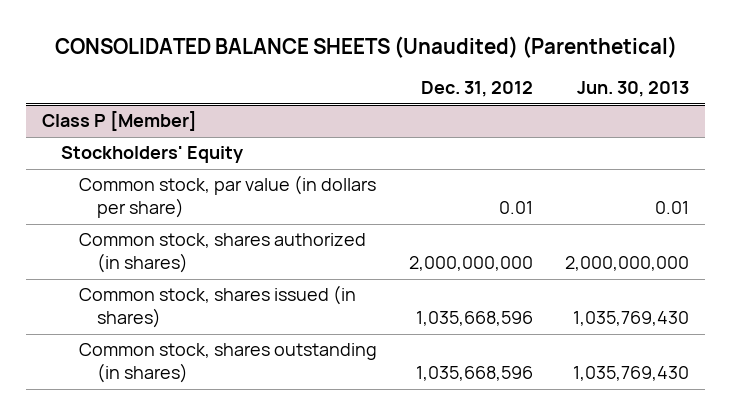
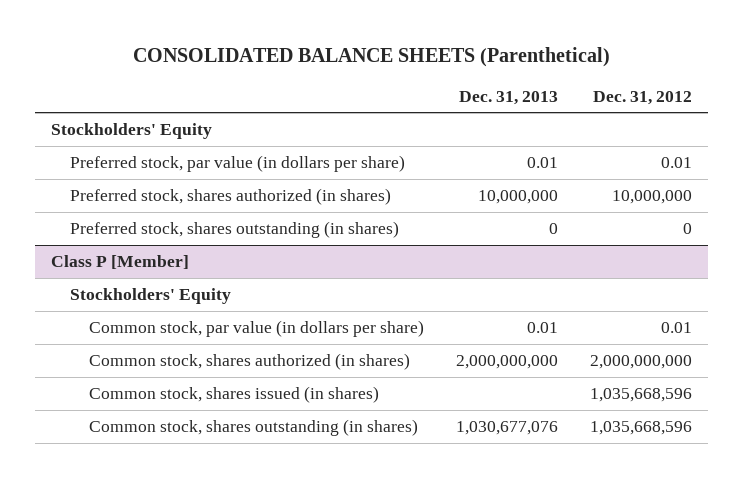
[54,36,677,59] CONSOLIDATED BALANCE SHEETS (Unaudited) (Parenthetical) -> [132,47,610,68] CONSOLIDATED BALANCE SHEETS (Parenthetical)
[576,81,689,98] Jun. 30, 2013 -> none
none -> [458,90,558,105] Dec. 31, 2013
none -> [51,122,213,139] Stockholders' Equity
none -> [70,154,406,172] Preferred stock, par value (in dollars per share)
none -> [70,187,392,205] Preferred stock, shares authorized (in shares)
none -> [70,220,400,238] Preferred stock, shares outstanding (in shares)

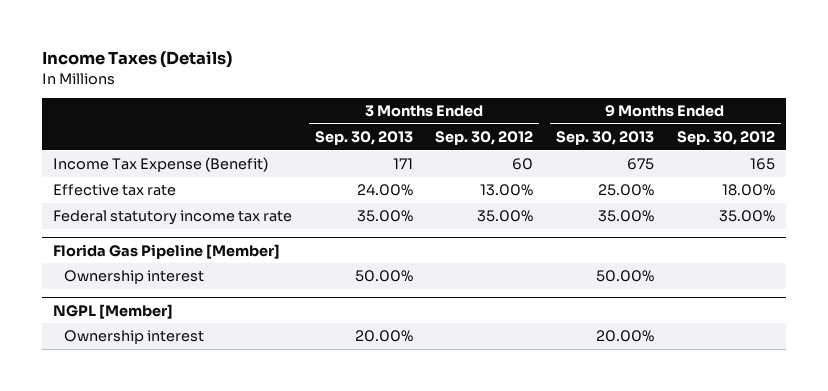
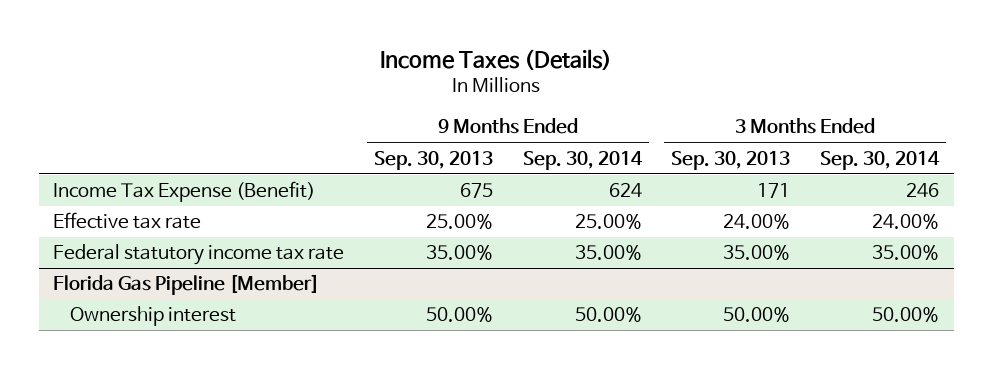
[435,130,534,145] Sep. 30, 2012 -> none
[676,130,775,145] Sep. 30, 2012 -> none
none -> [522,150,643,170] Sep. 30, 2014
none -> [819,150,940,170] Sep. 30, 2014
[53,303,174,319] NGPL [Member] -> none
[63,330,204,345] Ownership interest -> none

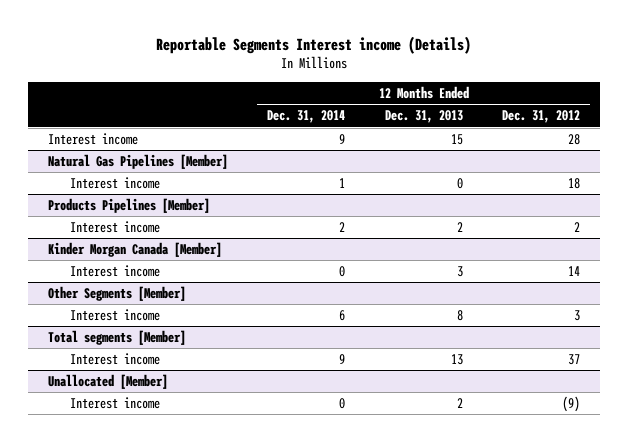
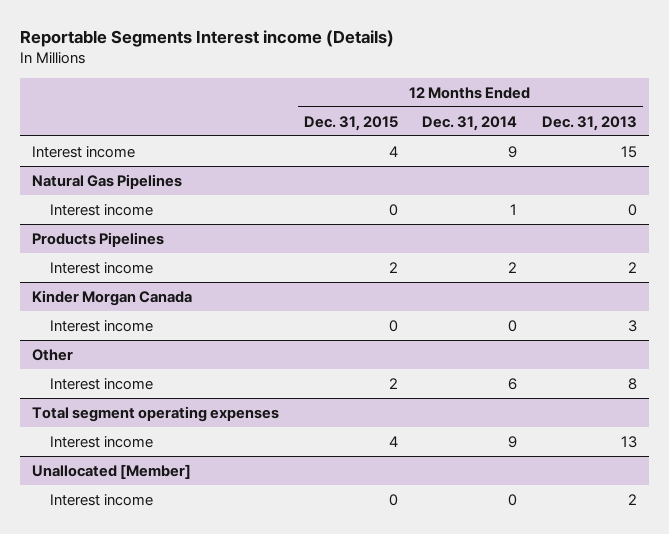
[502,110,581,124] Dec. 31, 2012 -> none
none -> [303,115,398,131] Dec. 31, 2015
[47,153,228,169] Natural Gas Pipelines [Member] -> [32,173,183,189] Natural Gas Pipelines
[47,197,210,213] Products Pipelines [Member] -> [32,231,165,247] Products Pipelines
[47,241,222,257] Kinder Morgan Canada [Member] -> [32,289,193,306] Kinder Morgan Canada
[47,285,186,301] Other Segments [Member] -> [32,348,74,361] Other
[47,329,186,345] Total segments [Member] -> [32,405,280,422] Total segment operating expenses

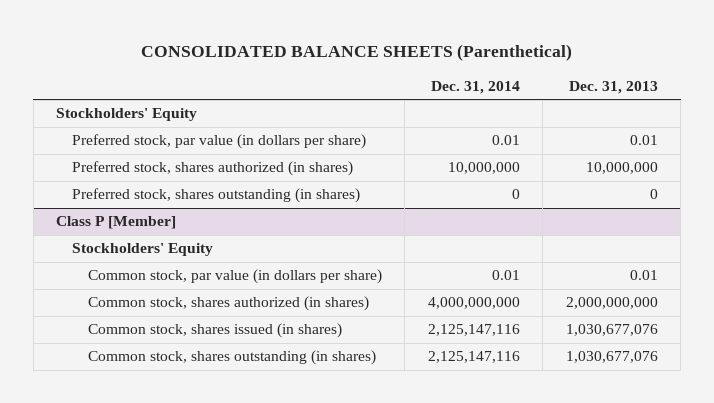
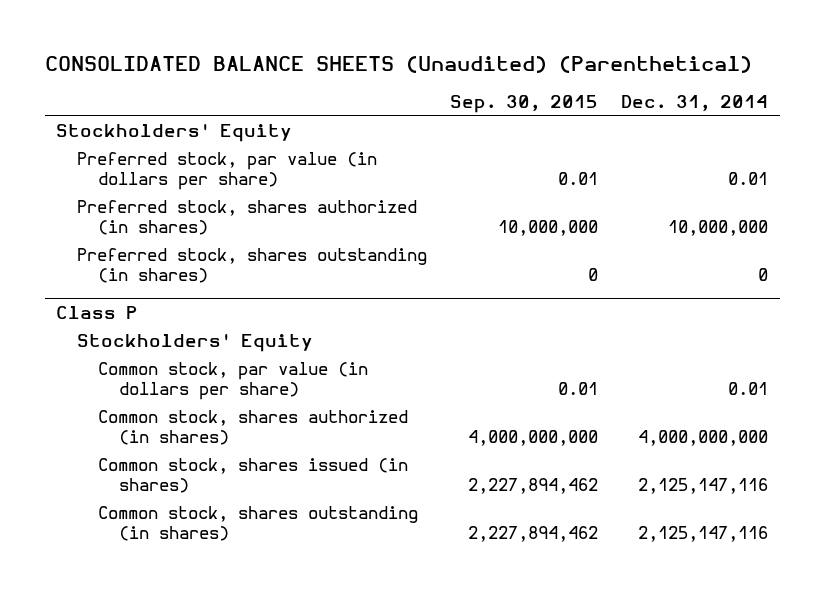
[140,43,572,61] CONSOLIDATED BALANCE SHEETS (Parenthetical) -> [44,56,752,74] CONSOLIDATED BALANCE SHEETS (Unaudited) (Parenthetical)
[568,80,658,94] Dec. 31, 2013 -> none
none -> [450,95,599,114] Sep. 30, 2015
[55,216,176,230] Class P [Member] -> [56,306,139,320] Class P

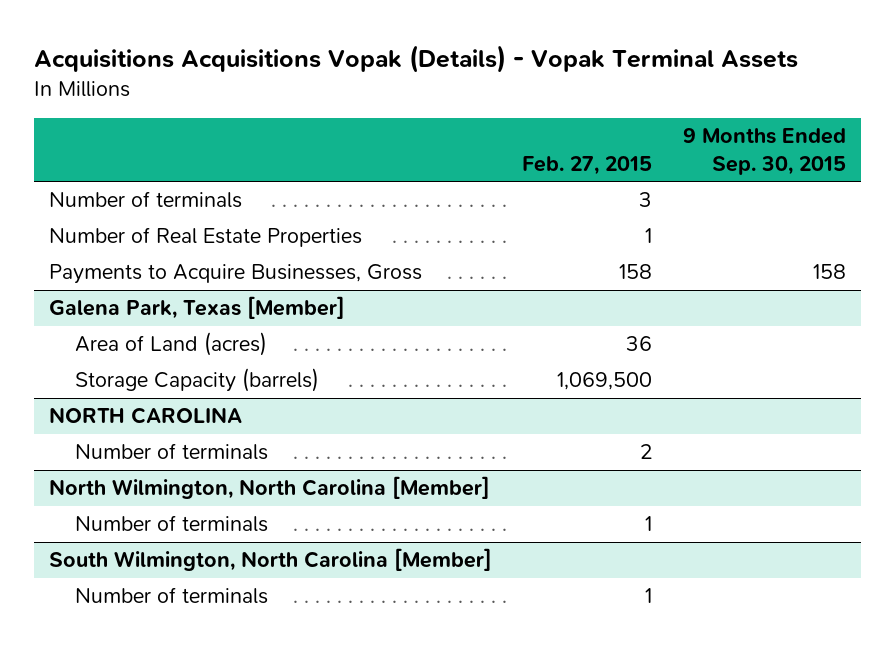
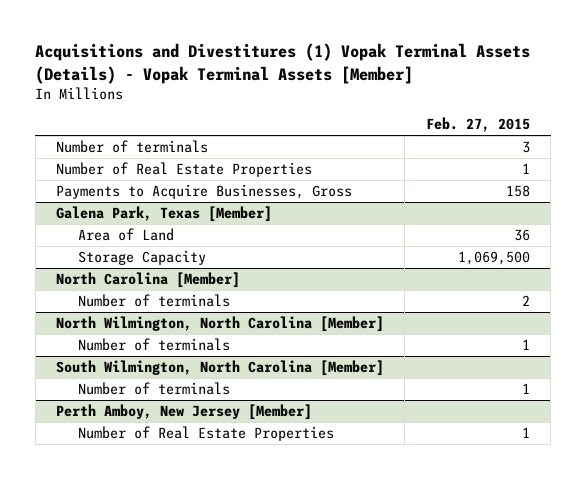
[33,45,798,74] Acquisitions Acquisitions Vopak (Details) - Vopak Terminal Assets -> [35,43,531,84] Acquisitions and Divestitures (1) Vopak Terminal Assets (Details) - Vopak Terminal Assets [Member]
[682,128,846,175] 9 Months Ended Sep. 30, 2015 -> none
[74,332,267,357] Area of Land (acres) -> [77,227,174,241] Area of Land
[74,368,319,393] Storage Capacity (barrels) -> [77,249,206,265] Storage Capacity
[48,407,242,425] NORTH CAROLINA -> [55,271,240,288] North Carolina [Member]
none -> [55,403,312,420] Perth Amboy, New Jersey [Member]
none -> [77,425,334,441] Number of Real Estate Properties

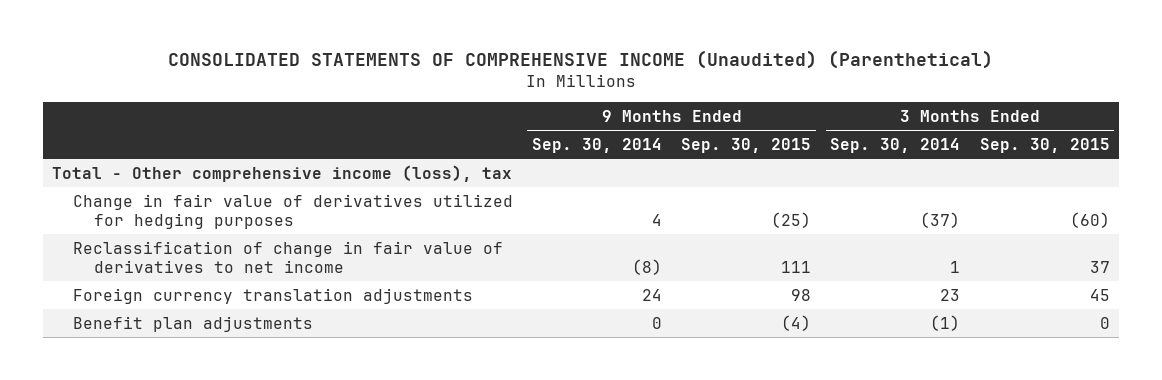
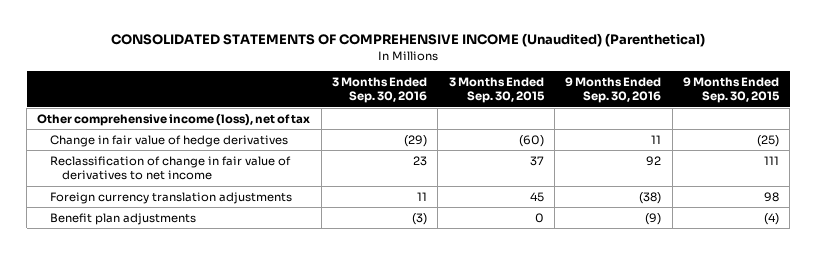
[532,137,663,153] Sep. 30, 2014 -> none
[830,137,961,153] Sep. 30, 2014 -> none
none -> [332,76,428,104] 3 Months Ended Sep. 30, 2016
none -> [565,76,662,104] 9 Months Ended Sep. 30, 2016
[52,164,513,182] Total - Other comprehensive income (loss), tax -> [37,113,311,126] Other comprehensive income (loss), net of tax
[72,193,513,229] Change in fair value of derivatives utilized for hedging purposes -> [49,134,288,147] Change in fair value of hedge derivatives

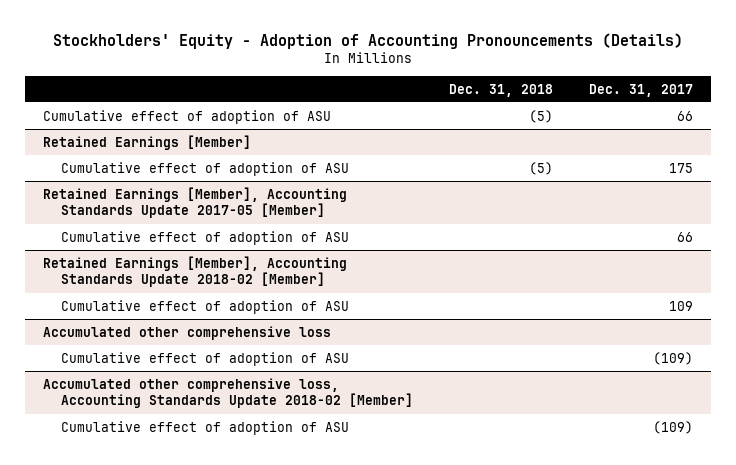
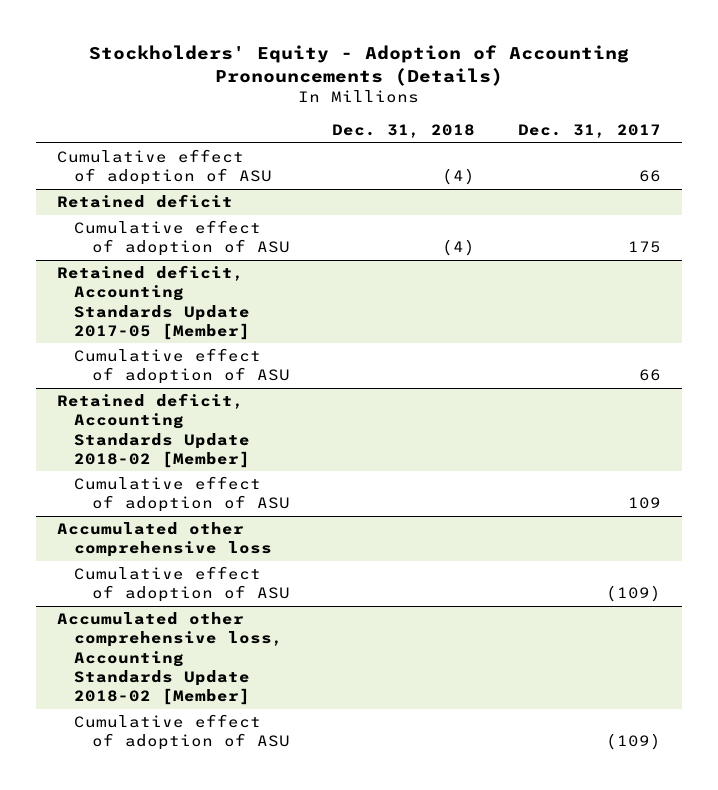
[529,109,554,123] (5) -> [442,168,476,186] (4)
[43,134,252,150] Retained Earnings [Member] -> [57,194,234,209] Retained deficit
[529,161,554,175] (5) -> [442,239,476,257] (4)
[43,186,348,219] Retained Earnings [Member], Accounting Standards Update 2017-05 [Member] -> [57,265,251,340] Retained deficit, Accounting Standards Update 2017-05 [Member]
[43,255,348,288] Retained Earnings [Member], Accounting Standards Update 2018-02 [Member] -> [57,393,251,468] Retained deficit, Accounting Standards Update 2018-02 [Member]

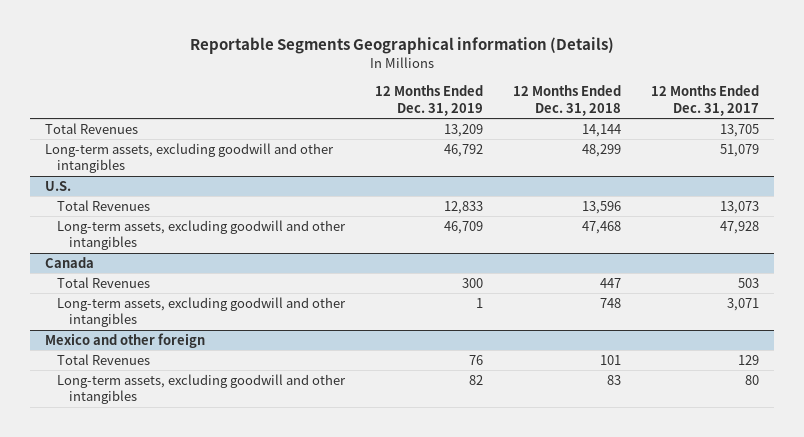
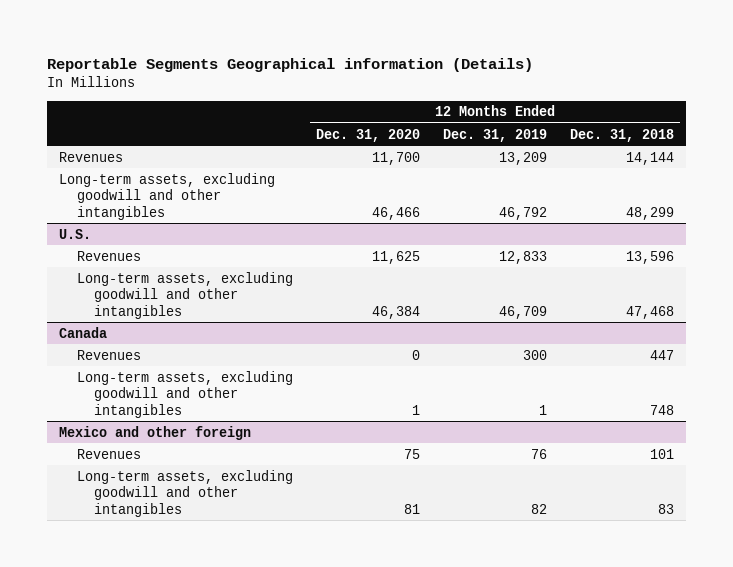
[651,85,760,116] 12 Months Ended Dec. 31, 2017 -> none
none -> [315,128,420,142] Dec. 31, 2020
[44,122,138,134] Total Revenues -> [59,151,124,162] Revenues
[57,199,151,211] Total Revenues -> [76,250,141,261] Revenues
[57,276,151,288] Total Revenues -> [76,349,141,360] Revenues
[57,353,151,365] Total Revenues -> [76,448,141,459] Revenues

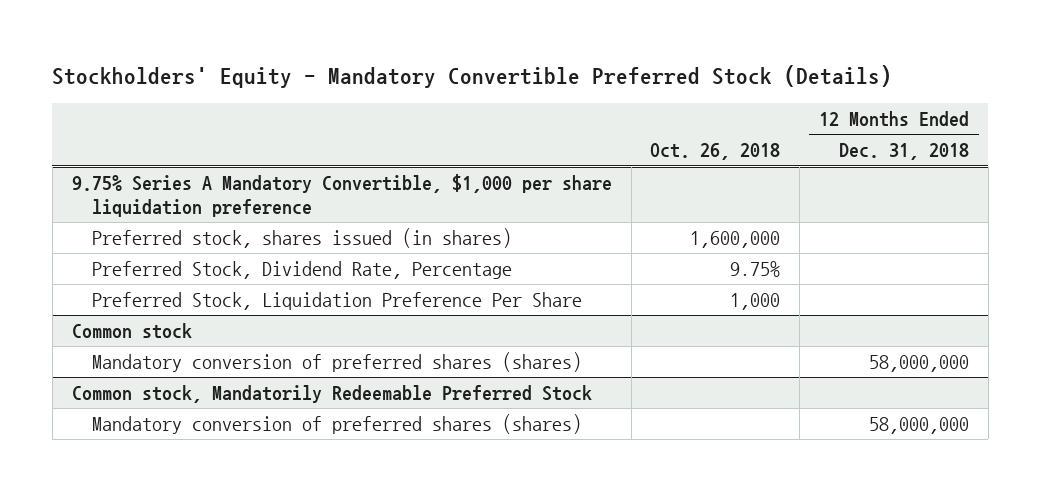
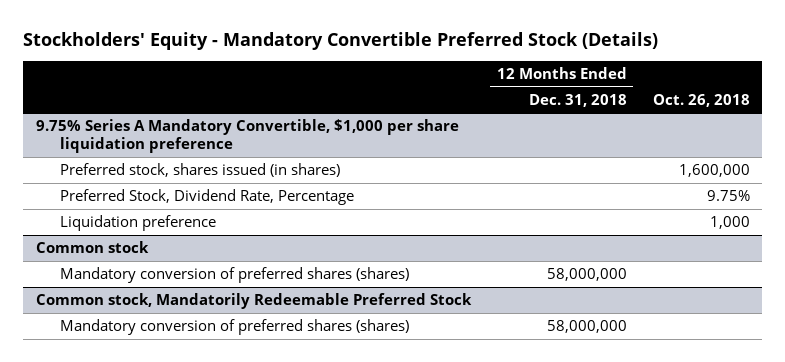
[91,291,582,310] Preferred Stock, Liquidation Preference Per Share -> [59,215,216,232] Liquidation preference

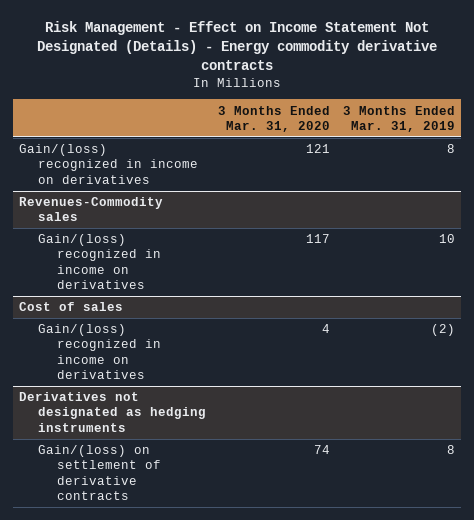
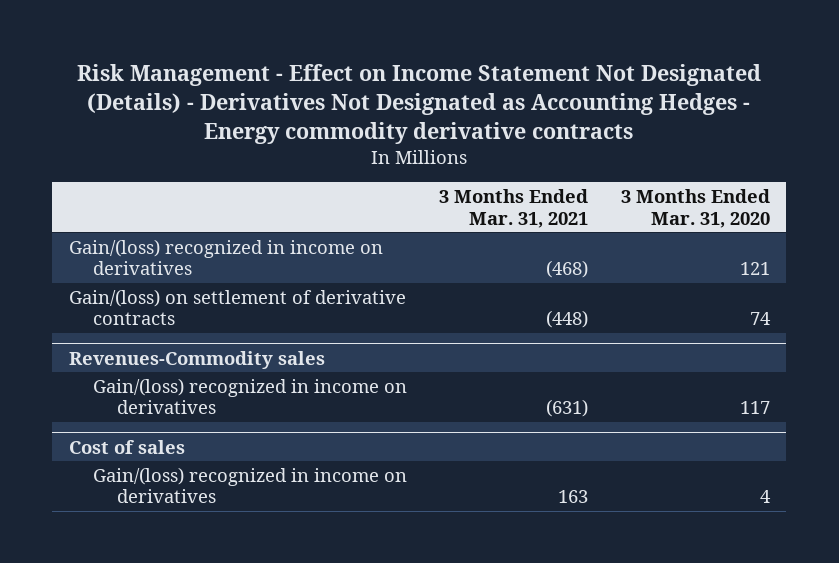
[36,20,437,71] Risk Management - Effect on Income Statement Not Designated (Details) - Energy commodity derivative contracts -> [77,64,762,144] Risk Management - Effect on Income Statement Not Designated (Details) - Derivatives Not Designated as Accounting Hedges - Energy commodity derivative contracts
[342,105,455,132] 3 Months Ended Mar. 31, 2019 -> none
none -> [439,188,589,228] 3 Months Ended Mar. 31, 2021
none -> [68,288,406,326] Gain/(loss) on settlement of derivative contracts
[18,392,206,432] Derivatives not designated as hedging instruments -> none
[37,445,161,500] Gain/(loss) on settlement of derivative contracts -> none

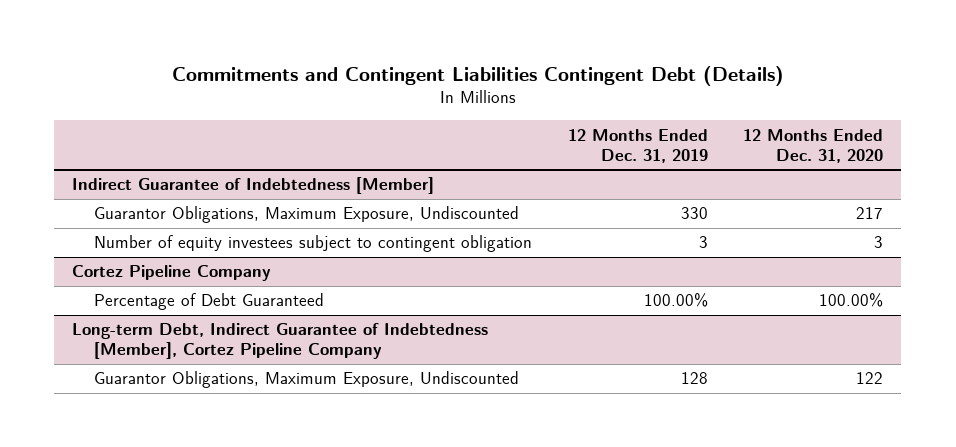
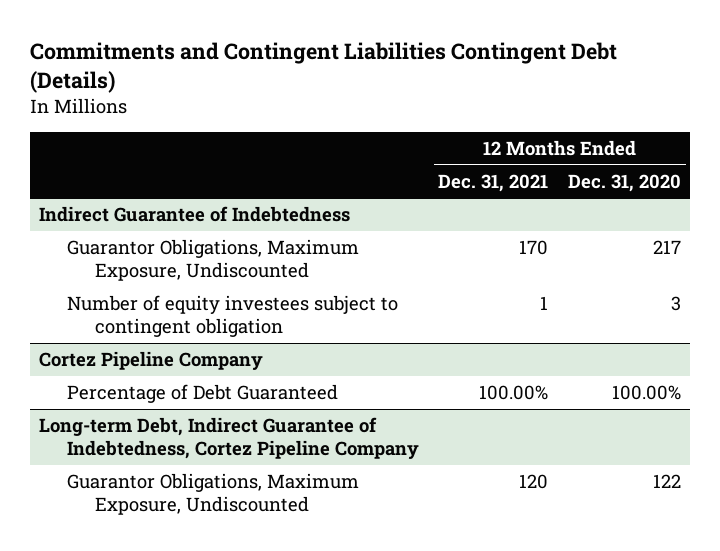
[567,128,708,163] 12 Months Ended Dec. 31, 2019 -> none
none -> [438,173,549,192] Dec. 31, 2021
[72,177,435,195] Indirect Guarantee of Indebtedness [Member] -> [39,206,351,223] Indirect Guarantee of Indebtedness
[72,323,489,360] Long-term Debt, Indirect Guarantee of Indebtedness [Member], Cortez Pipeline Company -> [39,417,420,460] Long-term Debt, Indirect Guarantee of Indebtedness, Cortez Pipeline Company

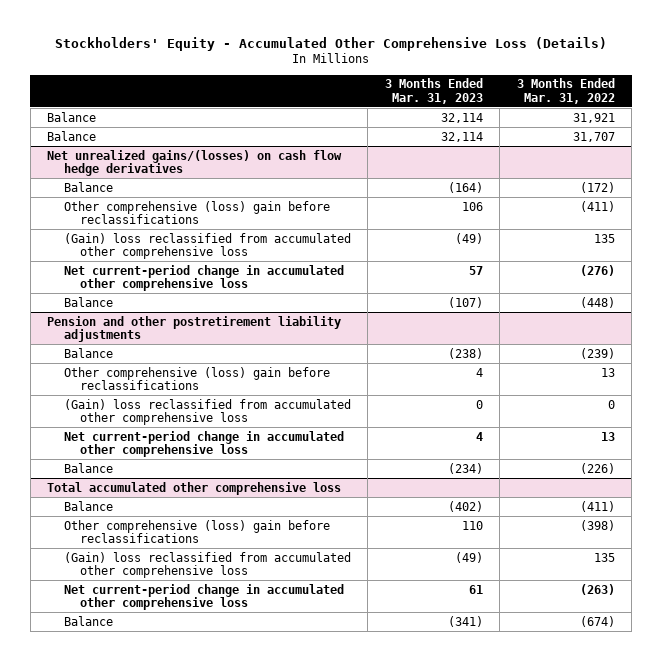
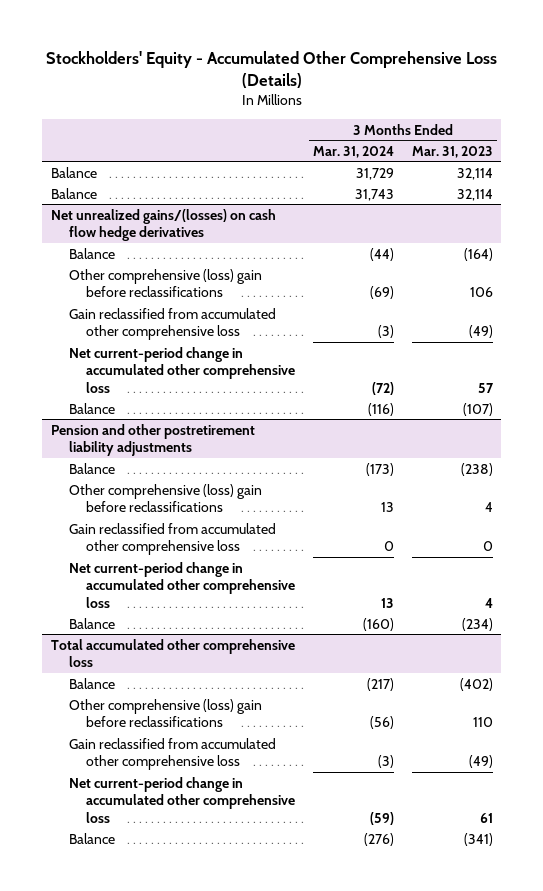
[516,78,615,104] 3 Months Ended Mar. 31, 2022 -> none
none -> [312,145,394,158] Mar. 31, 2024
[63,232,351,260] (Gain) loss reclassified from accumulated other comprehensive loss -> [68,307,276,341] Gain reclassified from accumulated other comprehensive loss
[63,398,351,426] (Gain) loss reclassified from accumulated other comprehensive loss -> [68,522,276,556] Gain reclassified from accumulated other comprehensive loss
[63,551,351,579] (Gain) loss reclassified from accumulated other comprehensive loss -> [68,737,276,771] Gain reclassified from accumulated other comprehensive loss

